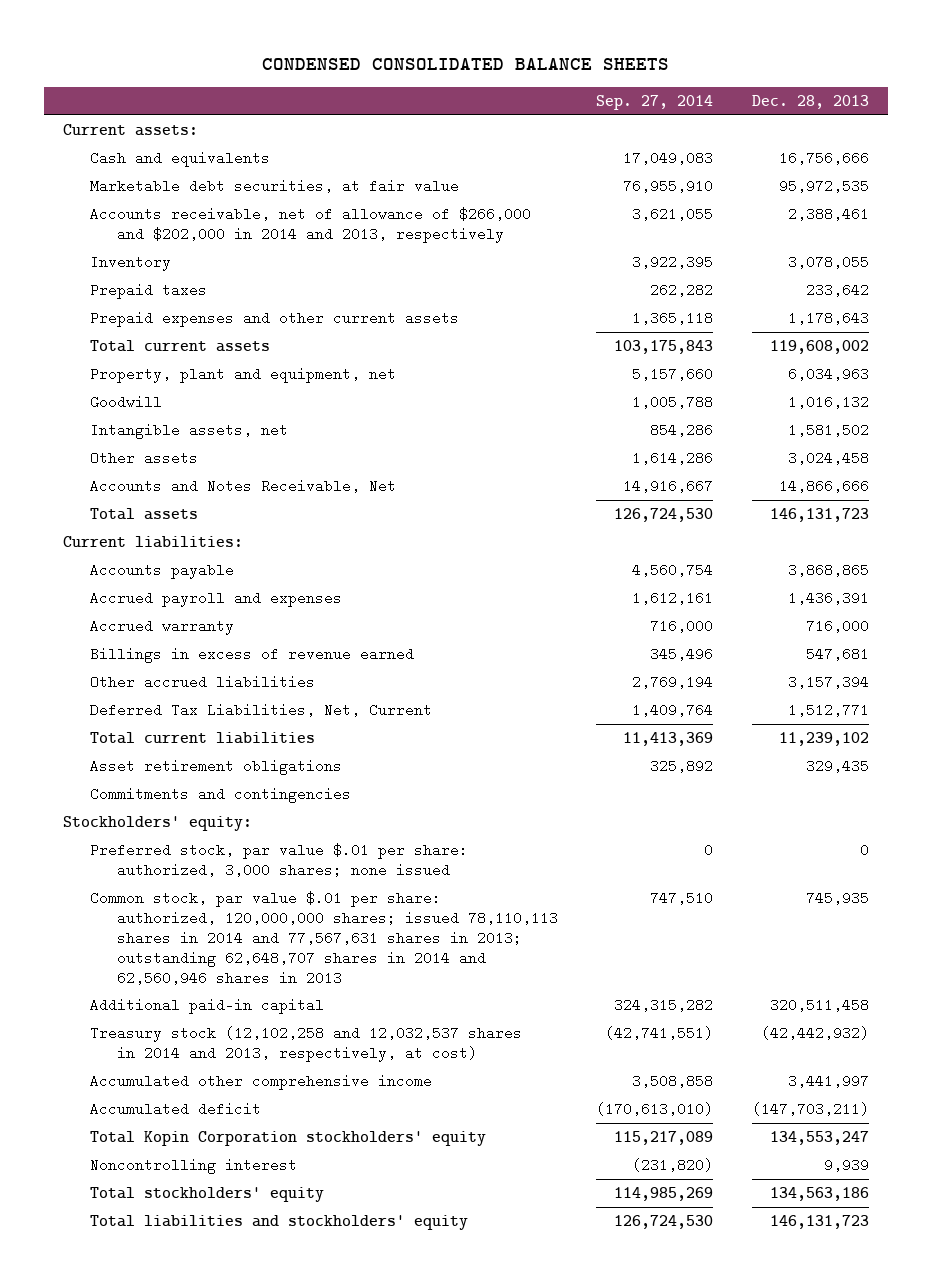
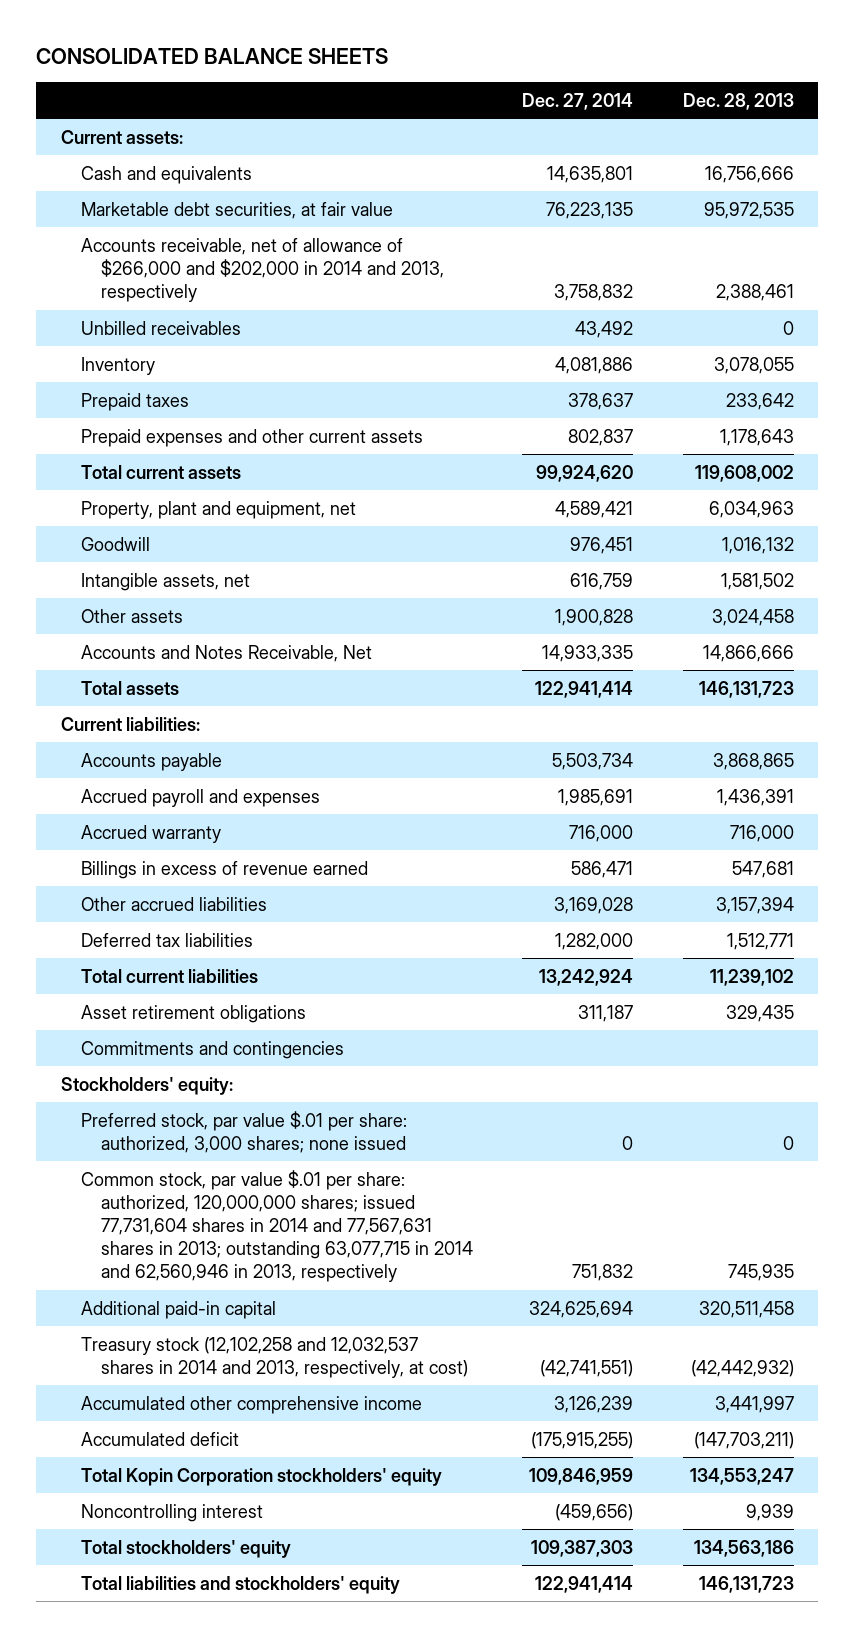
[262,58,670,71] CONDENSED CONSOLIDATED BALANCE SHEETS -> [36,48,389,65] CONSOLIDATED BALANCE SHEETS
[596,94,714,110] Sep. 27, 2014 -> none
none -> [522,92,634,110] Dec. 27, 2014
none -> [80,320,241,335] Unbilled receivables
[89,703,432,718] Deferred Tax Liabilities, Net, Current -> [80,932,253,947] Deferred tax liabilities
[89,891,558,985] Common stock, par value $.01 per share: authorized, 120,000,000 shares; issued 78,110,113 shares in 2014 and 77,567,631 shares in 2013; outstanding 62,648,707 shares in 2014 and 62,560,946 shares in 2013 -> [80,1169,473,1283] Common stock, par value $.01 per share: authorized, 120,000,000 shares; issued 77,731,604 shares in 2014 and 77,567,631 shares in 2013; outstanding 63,077,715 in 2014 and 62,560,946 in 2013, respectively

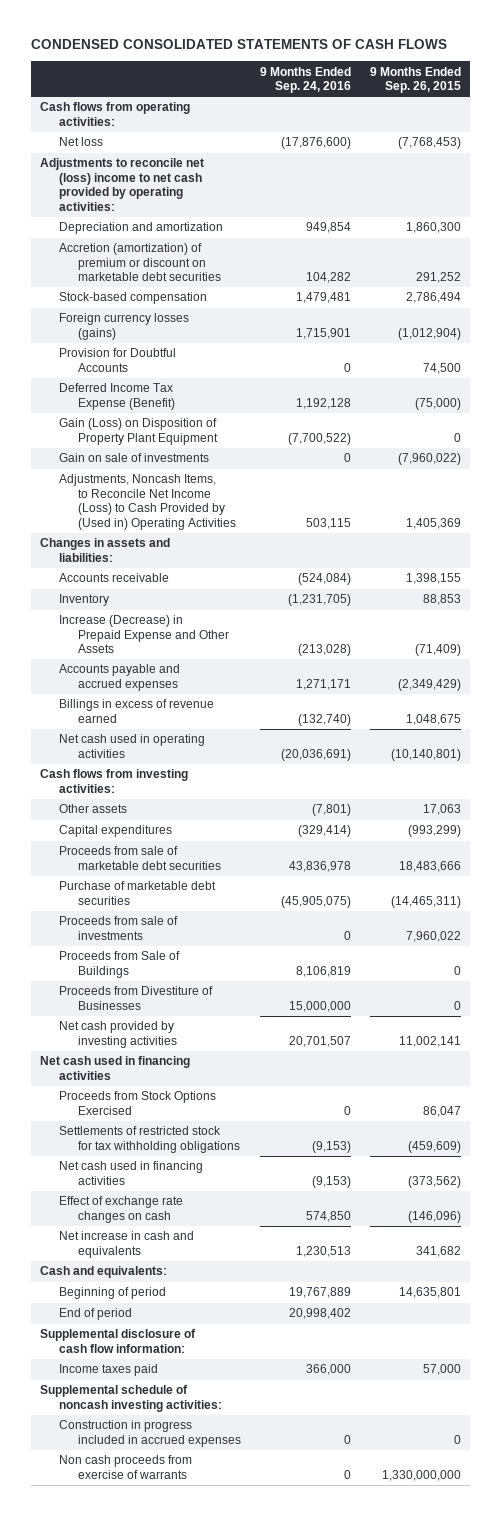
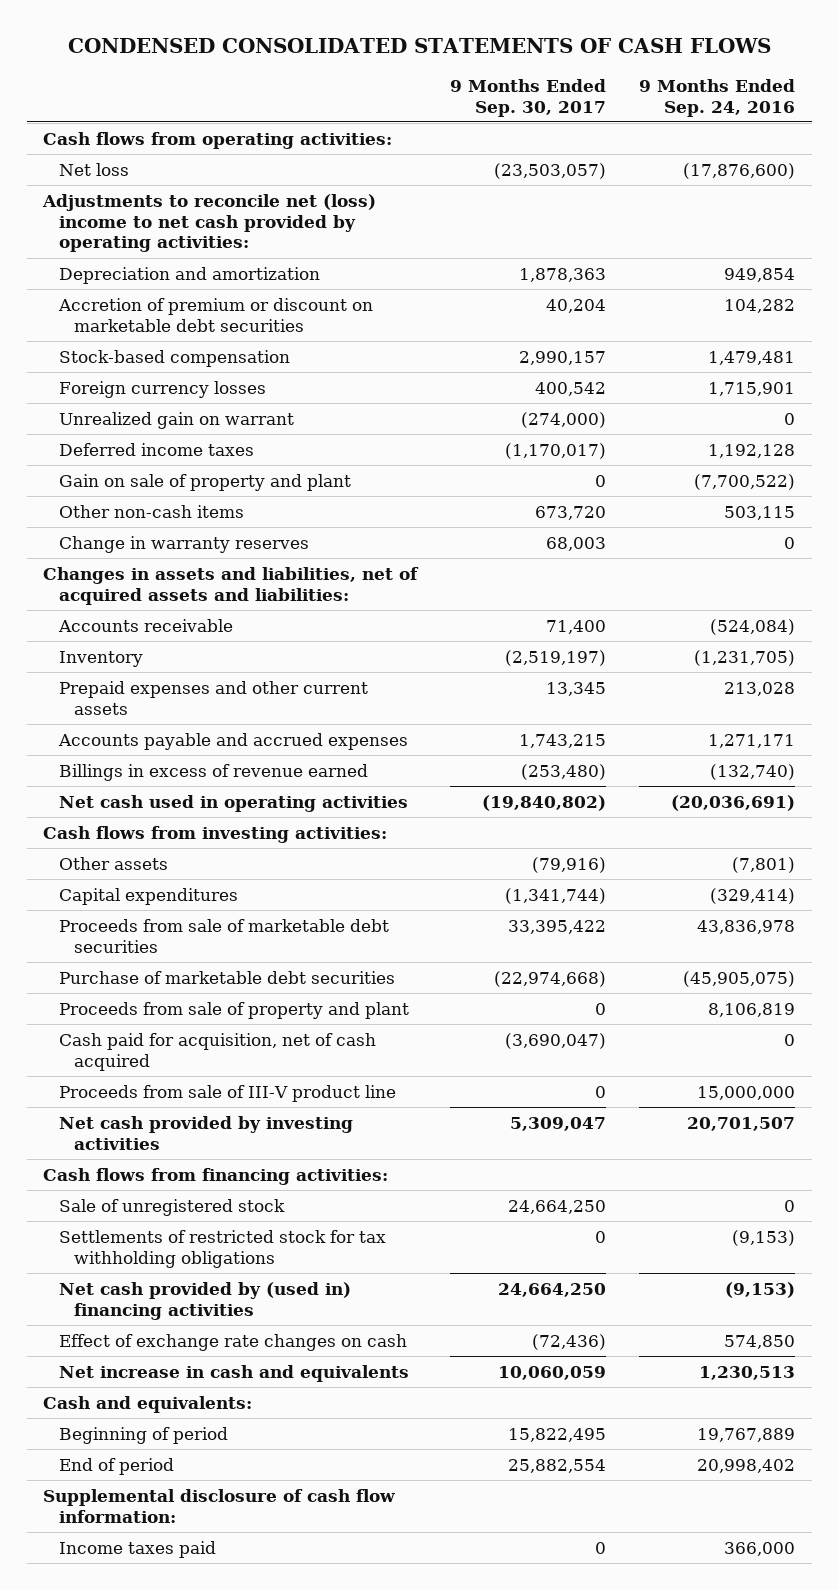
[369,66,461,93] 9 Months Ended Sep. 26, 2015 -> none
none -> [450,78,607,117] 9 Months Ended Sep. 30, 2017
[58,243,221,282] Accretion (amortization) of premium or discount on marketable debt securities -> [57,297,373,332] Accretion of premium or discount on marketable debt securities
[58,348,176,372] Provision for Doubtful Accounts -> none
[58,453,209,463] Gain on sale of investments -> none
[58,313,189,340] Foreign currency losses (gains) -> [58,380,266,398] Foreign currency losses
none -> [58,411,294,429] Unrealized gain on warrant
[58,383,175,410] Deferred Income Tax Expense (Benefit) -> [58,442,254,456] Deferred income taxes
[58,418,218,445] Gain (Loss) on Disposition of Property Plant Equipment -> [58,473,351,491] Gain on sale of property and plant
[58,474,236,530] Adjustments, Noncash Items, to Reconcile Net Income (Loss) to Cash Provided by (Used in) Operating Activities -> [58,504,244,518] Other non-cash items
none -> [58,535,309,553] Change in warranty reserves
[40,538,171,562] Changes in assets and liabilities: -> [43,566,420,605] Changes in assets and liabilities, net of acquired assets and liabilities:
[58,615,229,654] Increase (Decrease) in Prepaid Expense and Other Assets -> [58,680,368,715] Prepaid expenses and other current assets
[297,644,351,657] (213,028) -> [724,681,796,696] 213,028
[58,916,178,940] Proceeds from sale of investments -> none
[58,951,180,978] Proceeds from Sale of Buildings -> [58,1001,409,1019] Proceeds from sale of property and plant
none -> [58,1032,376,1071] Cash paid for acquisition, net of cash acquired
[58,986,213,1010] Proceeds from Divestiture of Businesses -> [58,1084,396,1102] Proceeds from sale of III-V product line
[58,1091,216,1115] Proceeds from Stock Options Exercised -> none
[40,1056,191,1080] Net cash used in financing activities -> [43,1167,389,1185] Cash flows from financing activities:
none -> [58,1198,285,1216] Sale of unregistered stock
[58,1161,203,1185] Net cash used in financing activities -> [58,1281,351,1320] Net cash provided by (used in) financing activities
[40,1385,222,1412] Supplemental schedule of noncash investing activities: -> none
[58,1420,241,1447] Construction in progress included in accrued expenses -> none
[58,1455,192,1479] Non cash proceeds from exercise of warrants -> none

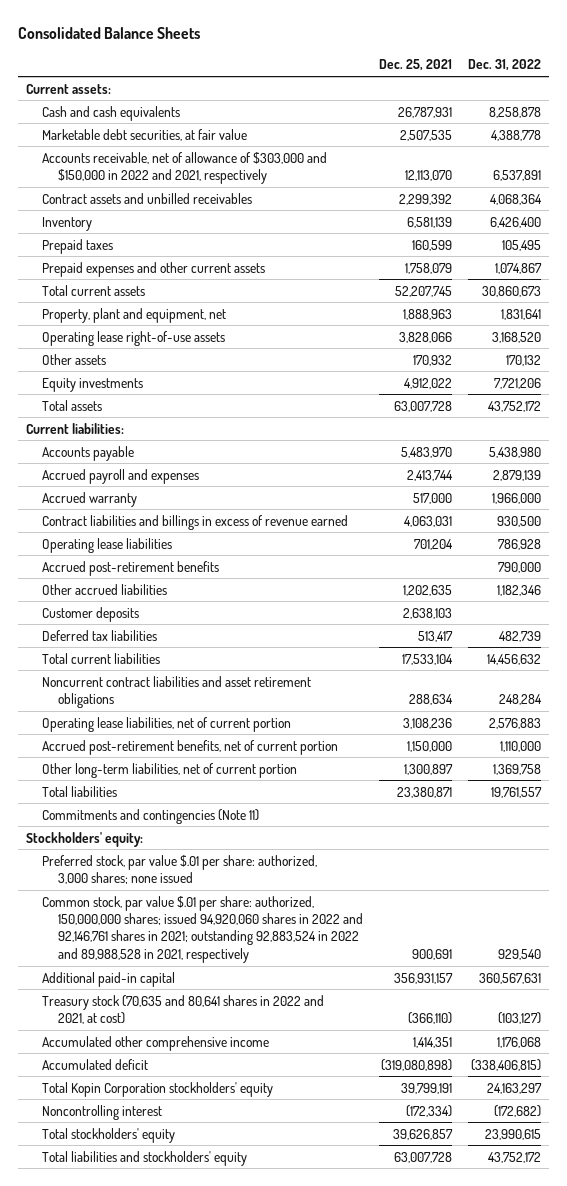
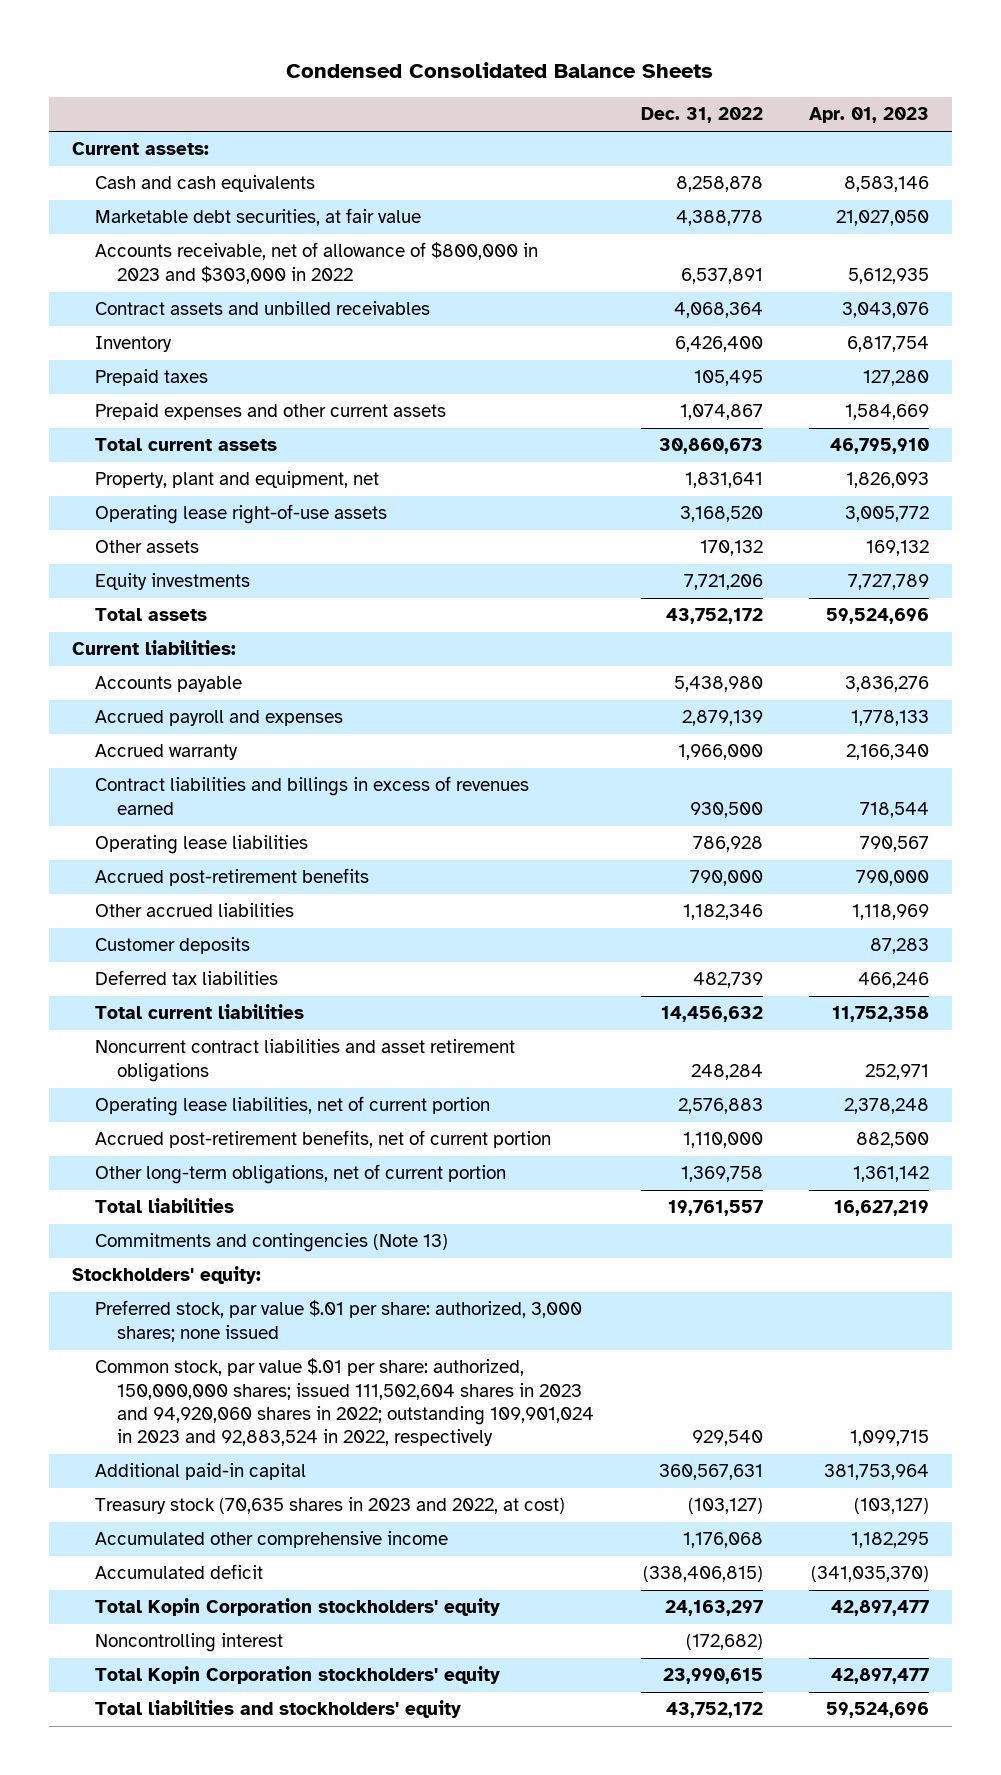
[18,27,201,40] Consolidated Balance Sheets -> [286,62,714,79] Condensed Consolidated Balance Sheets
[378,59,452,72] Dec. 25, 2021 -> none
none -> [808,107,929,124] Apr. 01, 2023
[42,151,328,185] Accounts receivable, net of allowance of $303,000 and $150,000 in 2022 and 2021, respectively -> [94,242,538,284] Accounts receivable, net of allowance of $800,000 in 2023 and $303,000 in 2022
[42,514,349,530] Contract liabilities and billings in excess of revenue earned -> [94,776,529,815] Contract liabilities and billings in excess of revenues earned
[42,762,298,778] Other long-term liabilities, net of current portion -> [94,1164,506,1185] Other long-term obligations, net of current portion
[42,808,260,824] Commitments and contingencies (Note 11) -> [94,1233,448,1253] Commitments and contingencies (Note 13)
[42,895,363,963] Common stock, par value $.01 per share: authorized, 150,000,000 shares; issued 94,920,060 shares in 2022 and 92,146,761 shares in 2021; outstanding 92,883,524 in 2022 and 89,988,528 in 2021, respectively -> [94,1358,595,1447] Common stock, par value $.01 per share: authorized, 150,000,000 shares; issued 111,502,604 shares in 2023 and 94,920,060 shares in 2022; outstanding 109,901,024 in 2023 and 92,883,524 in 2022, respectively
[42,994,325,1025] Treasury stock (70,635 and 80,641 shares in 2022 and 2021, at cost) -> [94,1497,565,1515] Treasury stock (70,635 shares in 2023 and 2022, at cost)
[42,1127,176,1143] Total stockholders' equity -> [94,1666,500,1685] Total Kopin Corporation stockholders' equity

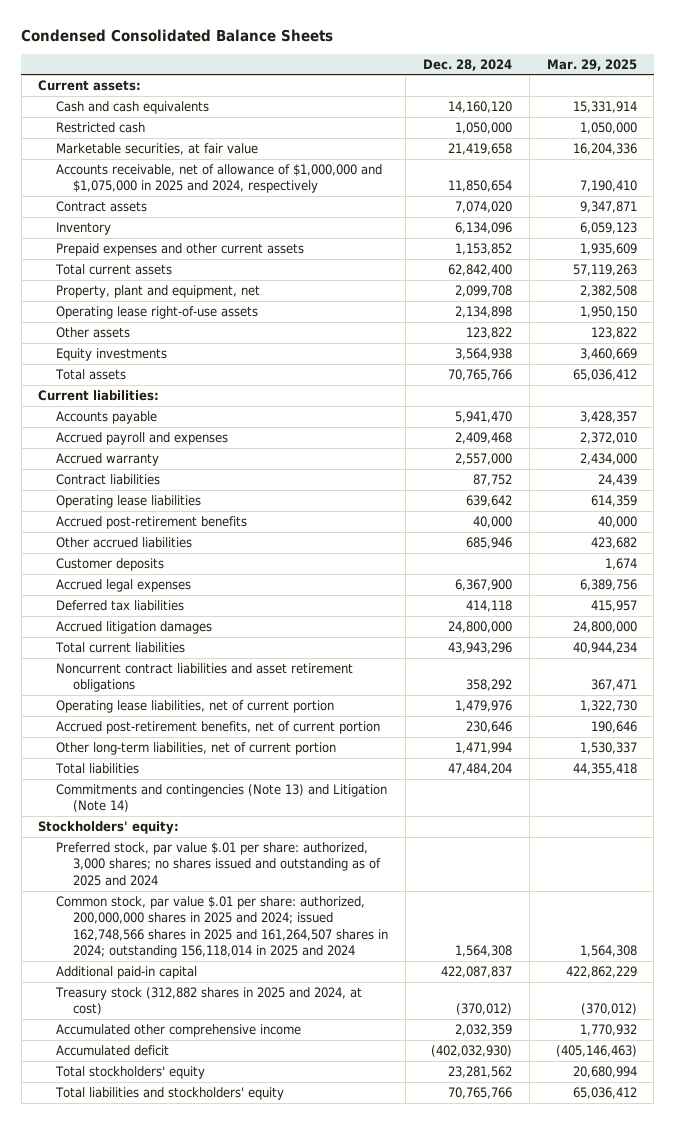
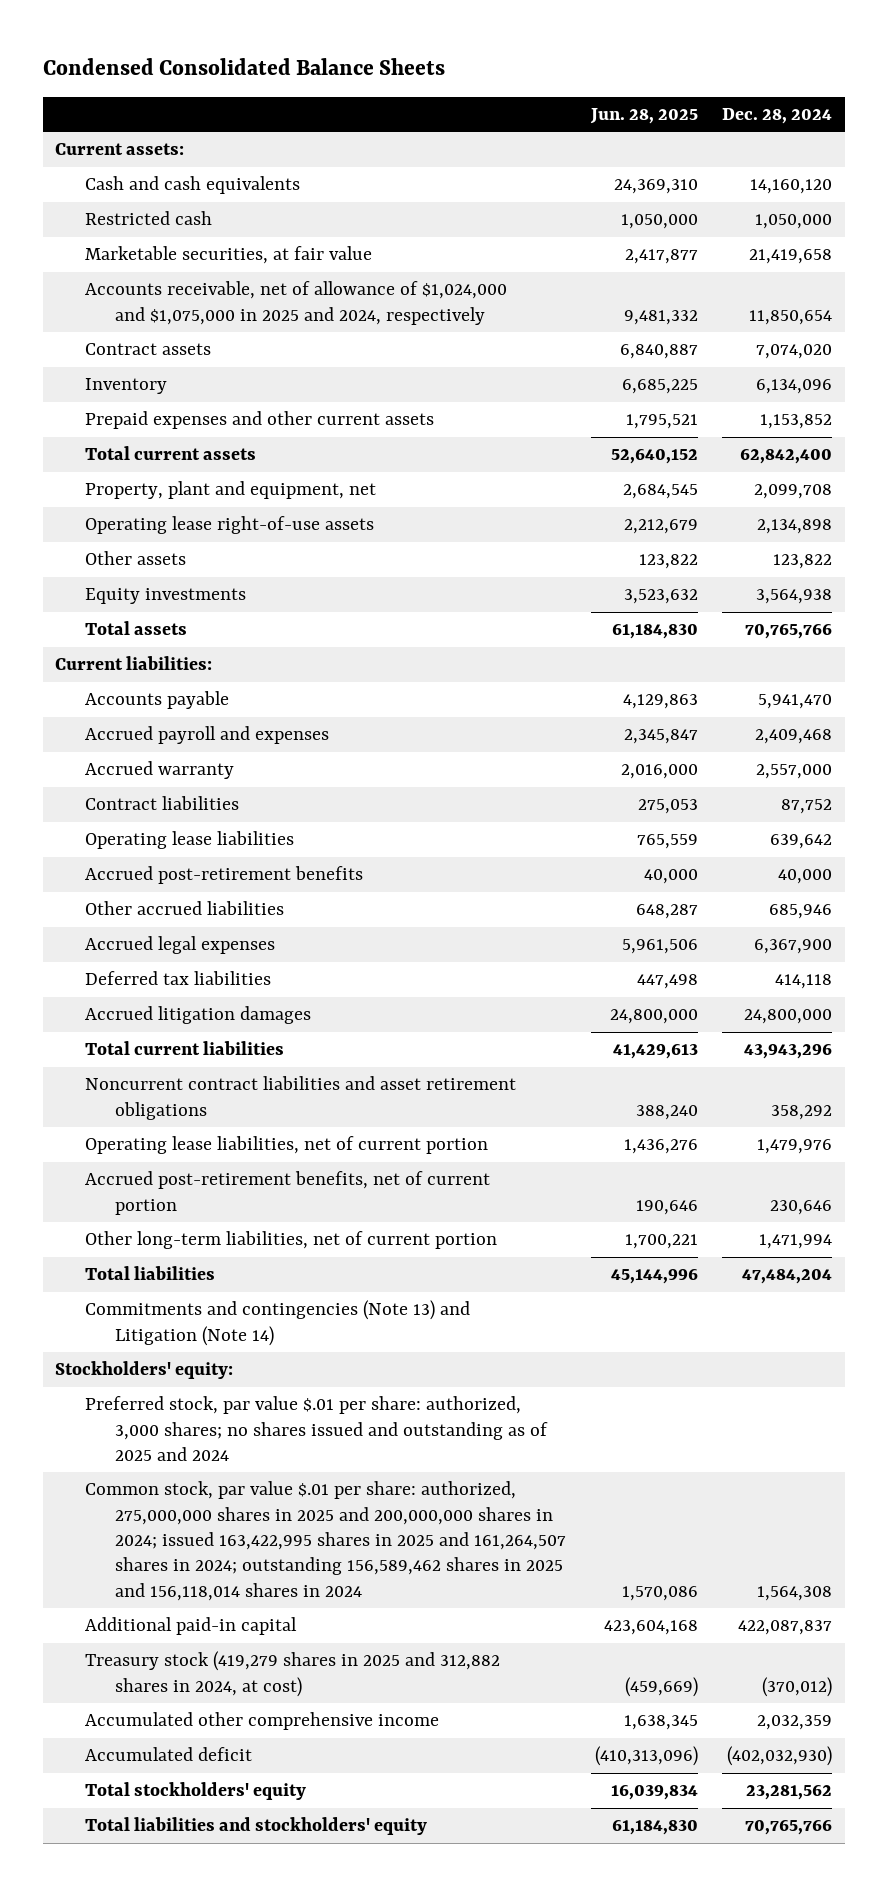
[546,58,637,71] Mar. 29, 2025 -> none
none -> [589,108,698,125] Jun. 28, 2025
[55,163,382,194] Accounts receivable, net of allowance of $1,000,000 and $1,075,000 in 2025 and 2024, respectively -> [84,281,507,325] Accounts receivable, net of allowance of $1,024,000 and $1,075,000 in 2025 and 2024, respectively
[55,557,164,571] Customer deposits -> none
[55,895,389,959] Common stock, par value $.01 per share: authorized, 200,000,000 shares in 2025 and 2024; issued 162,748,566 shares in 2025 and 161,264,507 shares in 2024; outstanding 156,118,014 in 2025 and 2024 -> [84,1481,566,1601] Common stock, par value $.01 per share: authorized, 275,000,000 shares in 2025 and 200,000,000 shares in 2024; issued 163,422,995 shares in 2025 and 161,264,507 shares in 2024; outstanding 156,589,462 shares in 2025 and 156,118,014 shares in 2024
[54,986,362,1016] Treasury stock (312,882 shares in 2025 and 2024, at cost) -> [84,1651,500,1697] Treasury stock (419,279 shares in 2025 and 312,882 shares in 2024, at cost)

